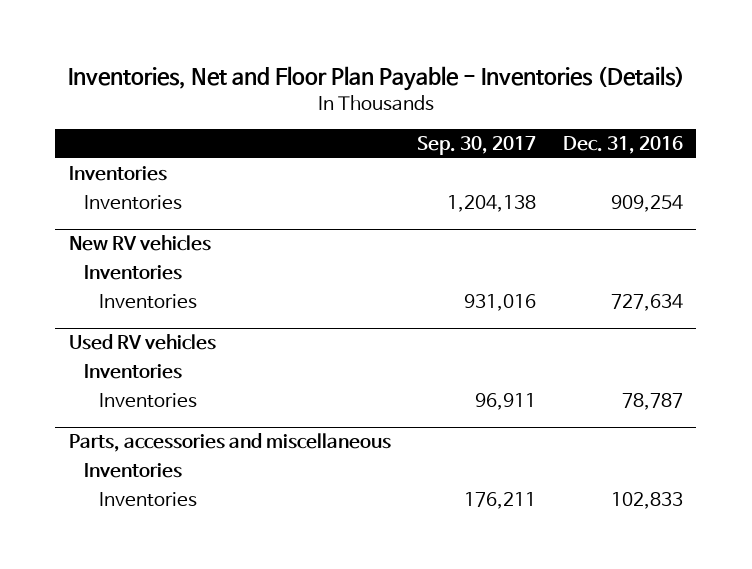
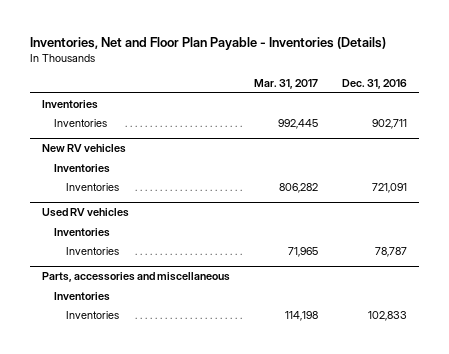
[417,135,537,155] Sep. 30, 2017 -> none
none -> [254,79,319,90] Mar. 31, 2017
[610,195,683,213] 909,254 -> [372,118,408,129] 902,711
[610,294,683,312] 727,634 -> [372,182,408,193] 721,091

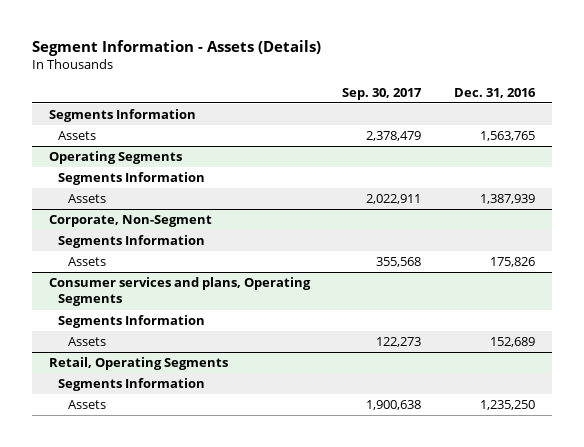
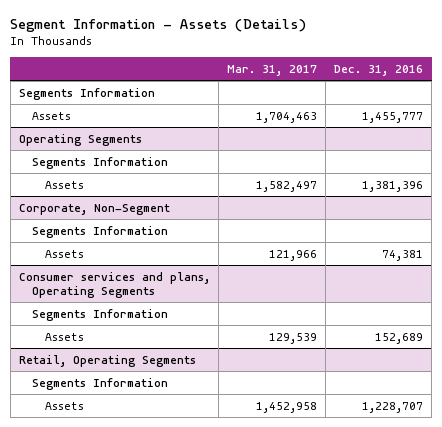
[342,87,423,100] Sep. 30, 2017 -> none
none -> [227,65,318,77] Mar. 31, 2017
[480,131,536,142] 1,563,765 -> [362,111,424,123] 1,455,777
[480,194,536,205] 1,387,939 -> [362,180,424,192] 1,381,396
[490,257,536,268] 175,826 -> [382,249,424,261] 74,381
[480,400,536,411] 1,235,250 -> [362,401,424,413] 1,228,707

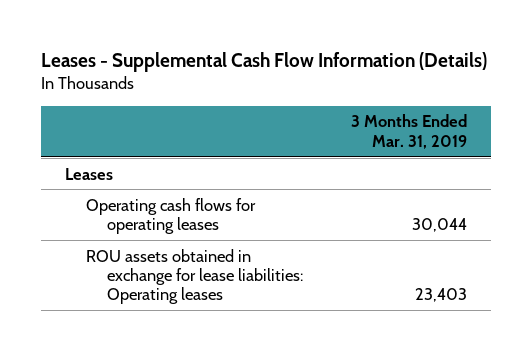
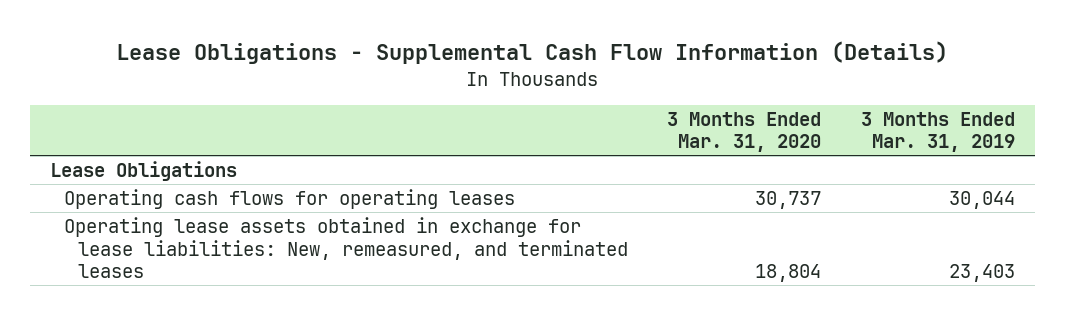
[41,51,488,72] Leases - Supplemental Cash Flow Information (Details) -> [116,40,949,64] Lease Obligations - Supplemental Cash Flow Information (Details)
none -> [667,111,822,153] 3 Months Ended Mar. 31, 2020
[65,167,114,180] Leases -> [49,160,237,181] Lease Obligations
[86,248,304,305] ROU assets obtained in exchange for lease liabilities: Operating leases -> [63,216,628,279] Operating lease assets obtained in exchange for lease liabilities: New, remeasured, and terminated leases

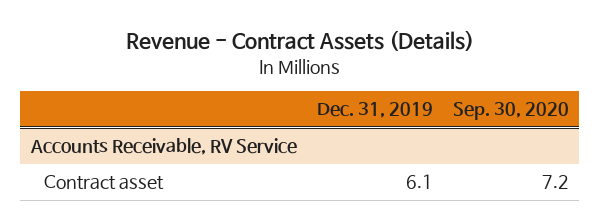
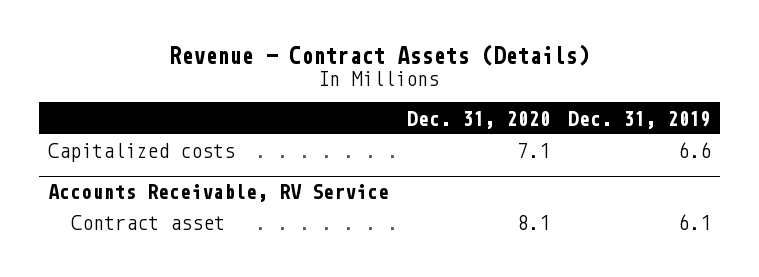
[453,102,570,121] Sep. 30, 2020 -> none
none -> [406,110,550,129] Dec. 31, 2020
none -> [47,143,235,163] Capitalized costs

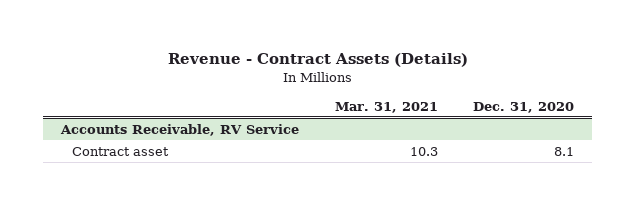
[567,110,711,129] Dec. 31, 2019 -> none
none -> [334,101,438,113] Mar. 31, 2021
[47,143,235,163] Capitalized costs -> none

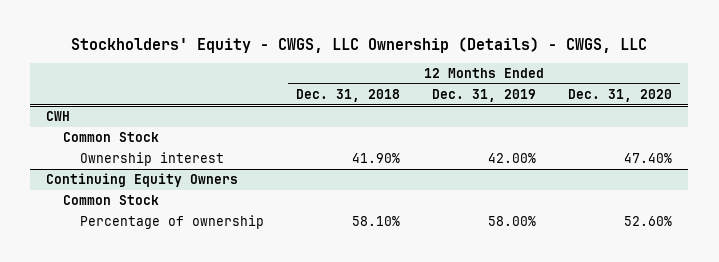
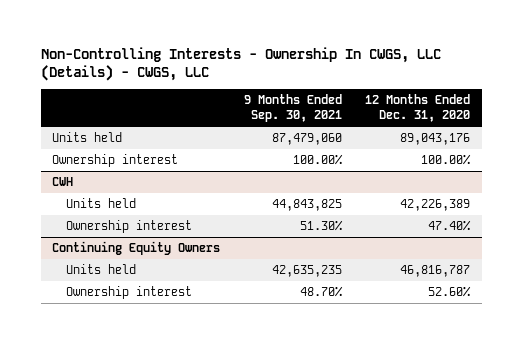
[71,37,648,54] Stockholders' Equity - CWGS, LLC Ownership (Details) - CWGS, LLC -> [40,47,441,82] Non-Controlling Interests - Ownership In CWGS, LLC (Details) - CWGS, LLC
[296,89,401,103] Dec. 31, 2018 -> none
[432,89,537,103] Dec. 31, 2019 -> none
none -> [243,94,342,123] 9 Months Ended Sep. 30, 2021
none -> [52,131,123,142] Units held
none -> [52,153,179,167] Ownership interest
[63,132,160,143] Common Stock -> none
none -> [66,197,137,208] Units held
[63,195,160,206] Common Stock -> none
none -> [66,263,137,274] Units held
[80,215,265,230] Percentage of ownership -> [66,285,193,299] Ownership interest

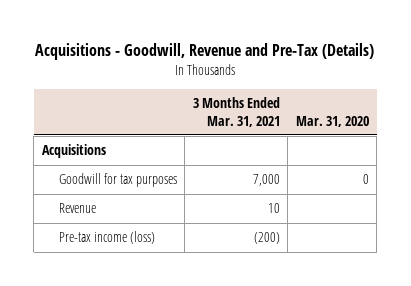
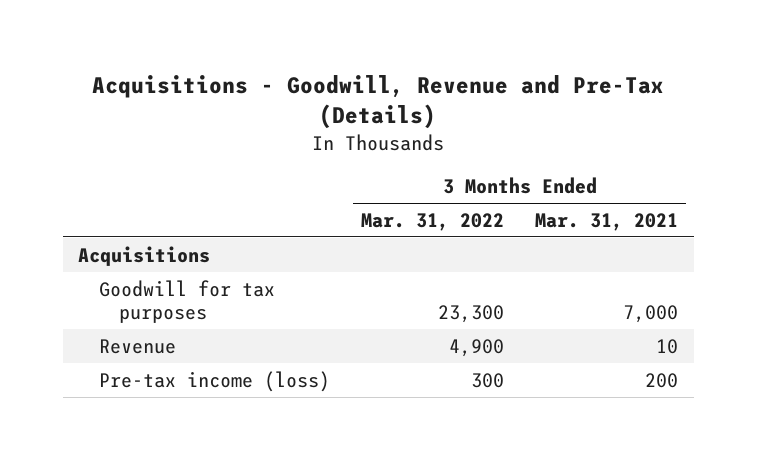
[295,115,369,127] Mar. 31, 2020 -> none
none -> [360,212,504,231] Mar. 31, 2022
[253,232,280,245] (200) -> [645,372,679,388] 200

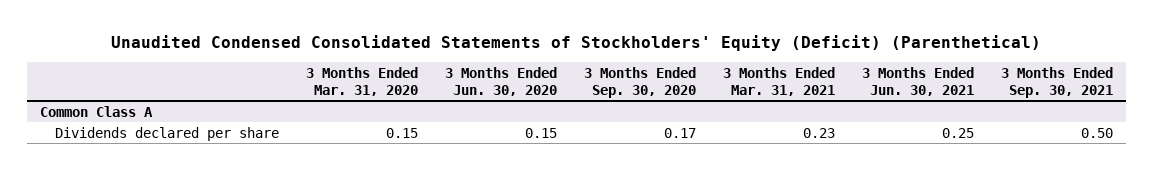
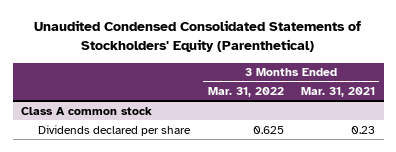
[111,35,1042,52] Unaudited Condensed Consolidated Statements of Stockholders' Equity (Deficit) (Parenthetical) -> [34,20,362,53] Unaudited Condensed Consolidated Statements of Stockholders' Equity (Parenthetical)
[305,66,418,96] 3 Months Ended Mar. 31, 2020 -> none
[444,66,557,96] 3 Months Ended Jun. 30, 2020 -> none
[583,66,696,98] 3 Months Ended Sep. 30, 2020 -> none
[861,66,974,96] 3 Months Ended Jun. 30, 2021 -> none
[1000,66,1113,98] 3 Months Ended Sep. 30, 2021 -> none
none -> [207,86,284,97] Mar. 31, 2022
[40,105,154,117] Common Class A -> [21,106,153,115] Class A common stock

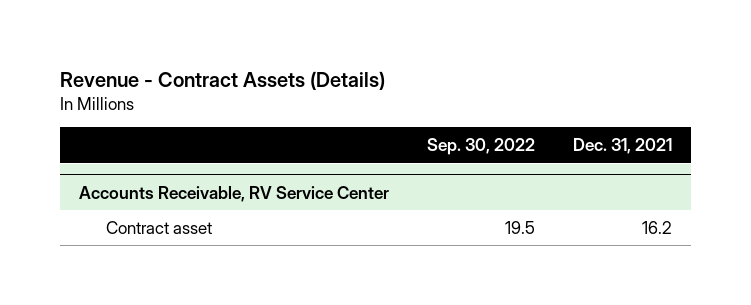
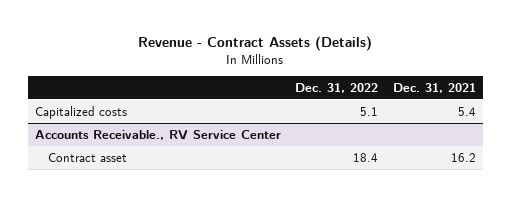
[427,138,536,156] Sep. 30, 2022 -> none
none -> [295,82,379,93] Dec. 31, 2022
none -> [35,105,128,119] Capitalized costs
[79,185,390,202] Accounts Receivable, RV Service Center -> [35,129,282,140] Accounts Receivable., RV Service Center

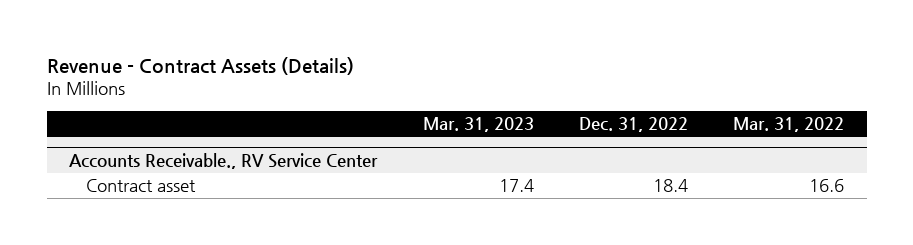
[392,82,476,93] Dec. 31, 2021 -> none
none -> [422,117,534,133] Mar. 31, 2023
none -> [732,117,844,133] Mar. 31, 2022
[35,105,128,119] Capitalized costs -> none

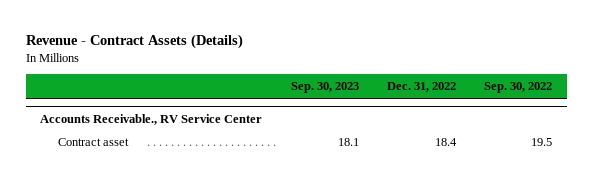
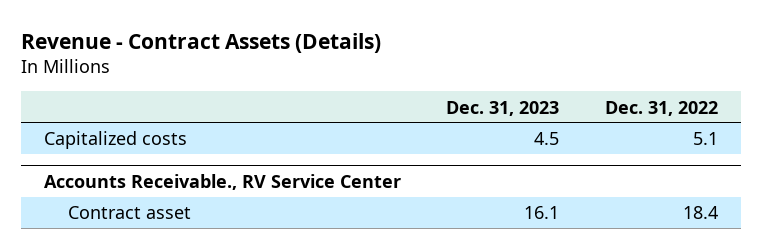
[290,82,359,94] Sep. 30, 2023 -> none
[484,82,553,94] Sep. 30, 2022 -> none
none -> [446,100,560,116] Dec. 31, 2023
none -> [43,131,187,150] Capitalized costs

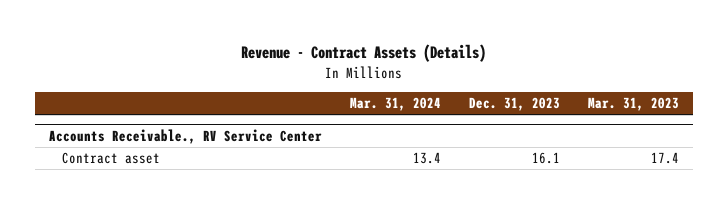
[605,100,719,116] Dec. 31, 2022 -> none
none -> [350,97,442,112] Mar. 31, 2024
none -> [587,97,679,112] Mar. 31, 2023
[43,131,187,150] Capitalized costs -> none

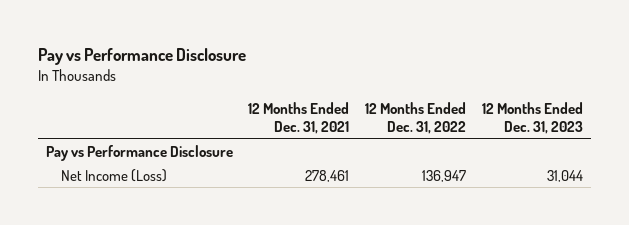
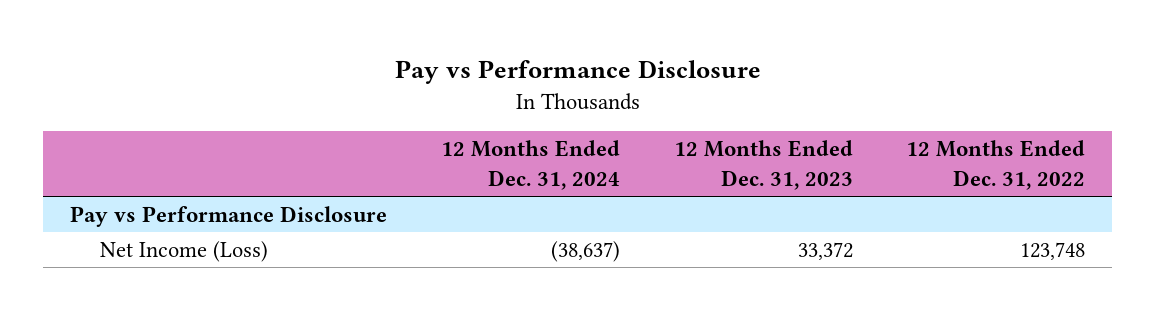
[248,101,350,134] 12 Months Ended Dec. 31, 2021 -> none
none -> [440,140,620,190] 12 Months Ended Dec. 31, 2024
[422,169,467,182] 136,947 -> [1020,241,1086,260] 123,748
[546,169,583,182] 31,044 -> [797,241,853,260] 33,372

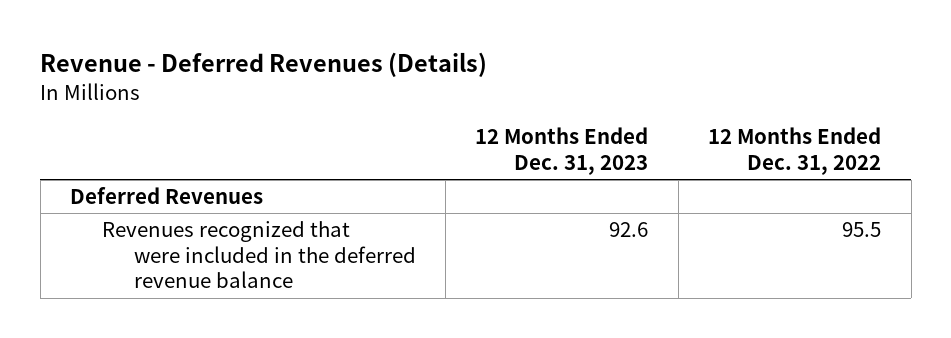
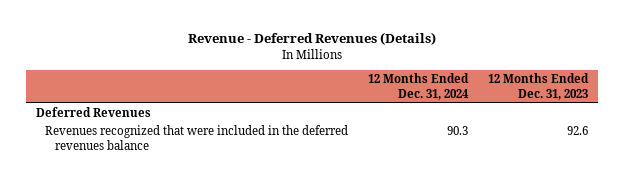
[708,127,882,176] 12 Months Ended Dec. 31, 2022 -> none
none -> [368,73,470,100] 12 Months Ended Dec. 31, 2024
[101,221,416,289] Revenues recognized that were included in the deferred revenue balance -> [45,125,349,150] Revenues recognized that were included in the deferred revenues balance

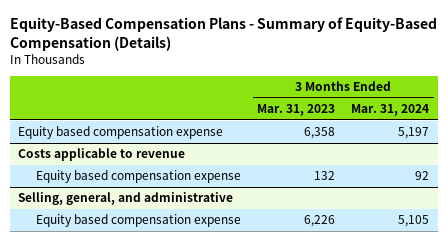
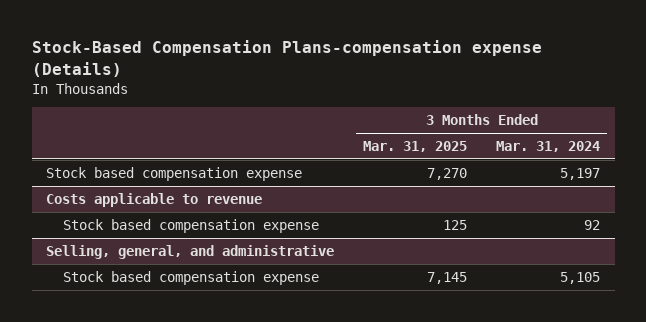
[10,16,438,51] Equity-Based Compensation Plans - Summary of Equity-Based Compensation (Details) -> [31,40,542,77] Stock-Based Compensation Plans-compensation expense (Details)
[257,104,336,117] Mar. 31, 2023 -> none
none -> [363,141,468,153] Mar. 31, 2025
[18,126,224,140] Equity based compensation expense -> [46,166,303,181] Stock based compensation expense
[35,170,241,184] Equity based compensation expense -> [63,218,320,233] Stock based compensation expense
[35,214,241,228] Equity based compensation expense -> [63,270,320,285] Stock based compensation expense

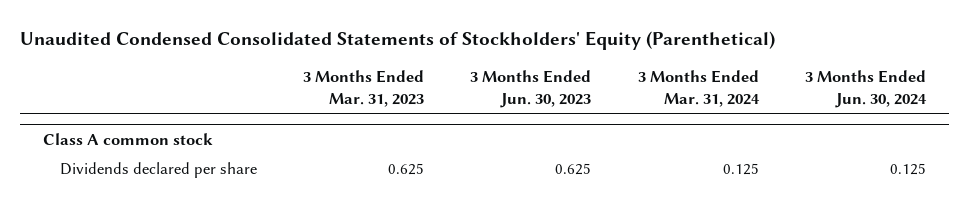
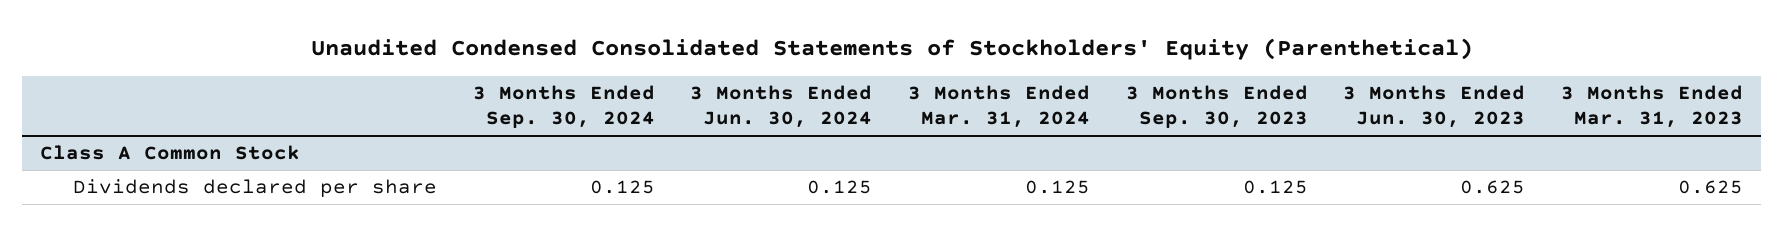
none -> [472,85,655,129] 3 Months Ended Sep. 30, 2024
none -> [1125,85,1308,129] 3 Months Ended Sep. 30, 2023
[42,132,213,145] Class A common stock -> [40,145,301,161] Class A Common Stock

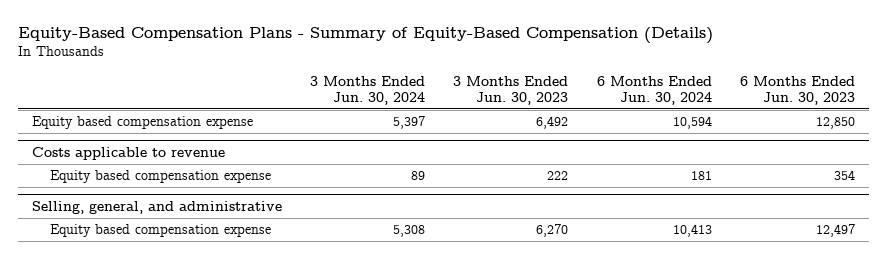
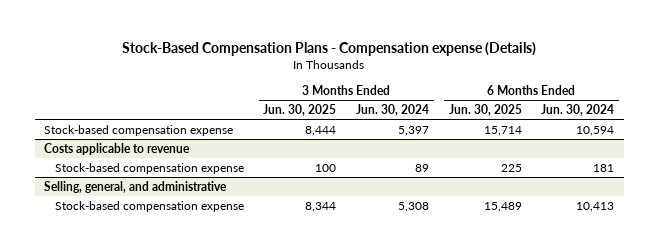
[17,27,713,45] Equity-Based Compensation Plans - Summary of Equity-Based Compensation (Details) -> [122,42,537,57] Stock-Based Compensation Plans - Compensation expense (Details)
[453,75,569,105] 3 Months Ended Jun. 30, 2023 -> none
[739,75,855,105] 6 Months Ended Jun. 30, 2023 -> none
none -> [263,103,337,116] Jun. 30, 2025
none -> [448,103,522,116] Jun. 30, 2025
[31,116,253,130] Equity based compensation expense -> [44,124,234,136] Stock-based compensation expense
[50,170,272,184] Equity based compensation expense -> [54,162,244,174] Stock-based compensation expense
[50,224,272,238] Equity based compensation expense -> [54,200,244,212] Stock-based compensation expense

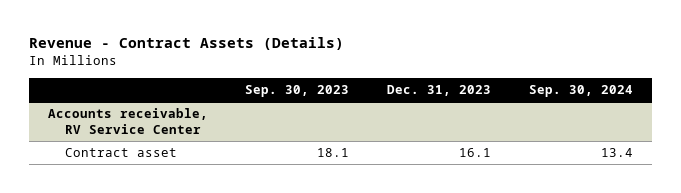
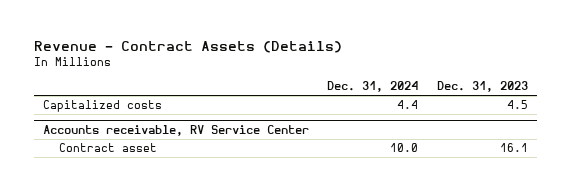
[245,85,350,98] Sep. 30, 2023 -> none
[529,85,634,98] Sep. 30, 2024 -> none
none -> [327,81,419,93] Dec. 31, 2024
none -> [42,100,162,113] Capitalized costs

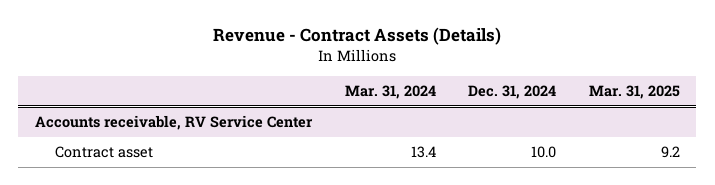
[436,81,528,93] Dec. 31, 2023 -> none
none -> [344,85,436,100] Mar. 31, 2024
none -> [588,85,680,100] Mar. 31, 2025
[42,100,162,113] Capitalized costs -> none

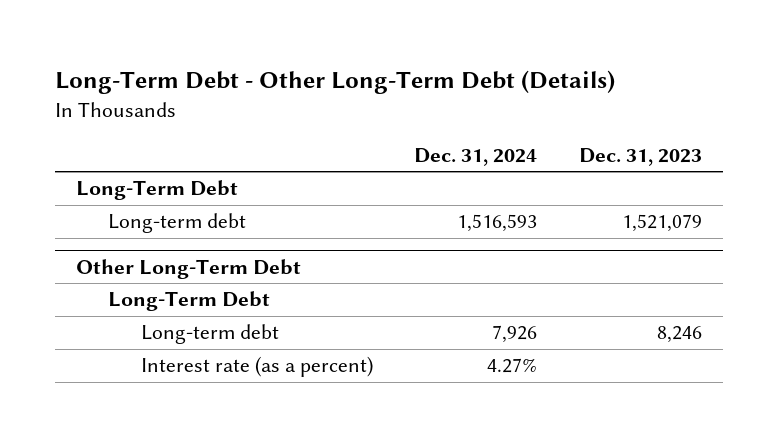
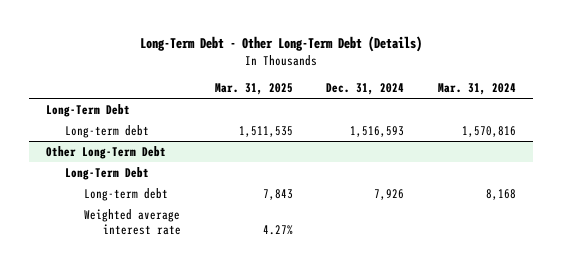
[579,148,703,167] Dec. 31, 2023 -> none
none -> [214,82,293,95] Mar. 31, 2025
none -> [438,82,517,95] Mar. 31, 2024
[140,356,373,378] Interest rate (as a percent) -> none
none -> [83,208,181,235] Weighted average interest rate

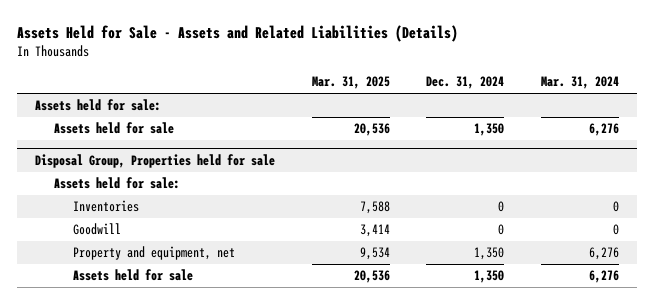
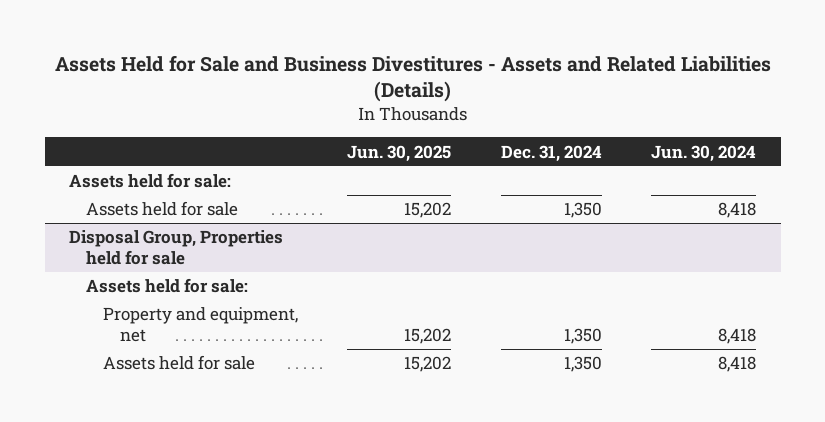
[16,24,458,42] Assets Held for Sale - Assets and Related Liabilities (Details) -> [54,54,771,103] Assets Held for Sale and Business Divestitures - Assets and Related Liabilities (Details)
[311,76,390,90] Mar. 31, 2025 -> none
[540,76,619,90] Mar. 31, 2024 -> none
none -> [347,144,452,162] Jun. 30, 2025
none -> [651,144,757,162] Jun. 30, 2024
[72,200,139,213] Inventories -> none
[72,223,121,236] Goodwill -> none

